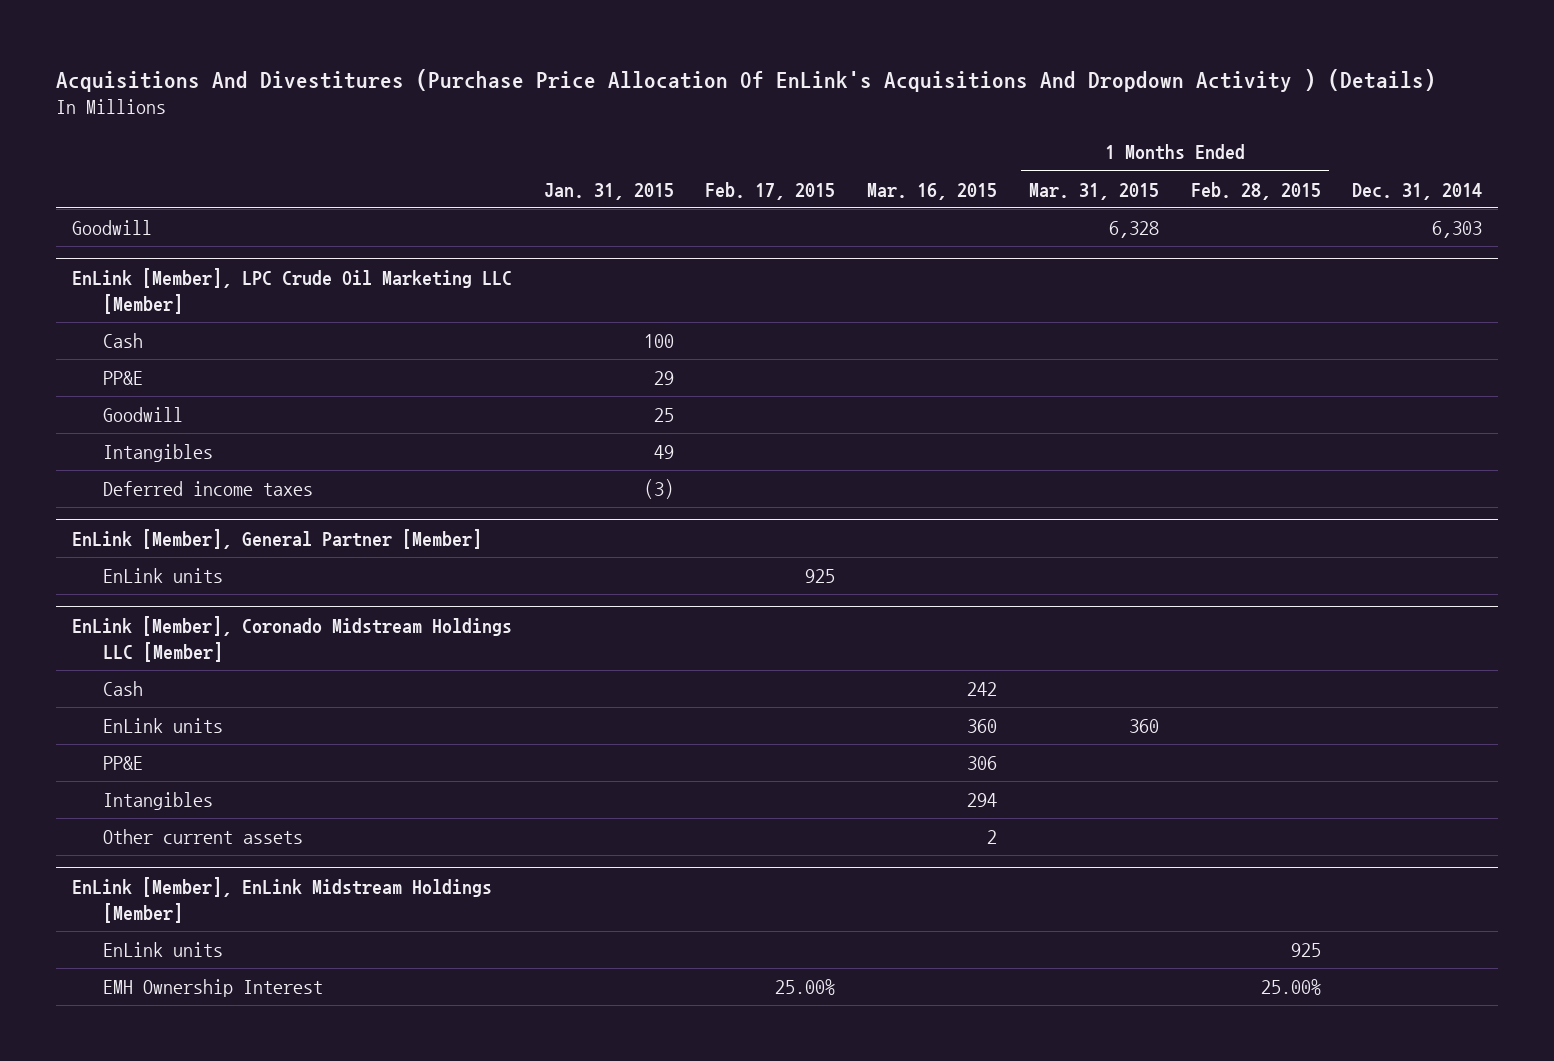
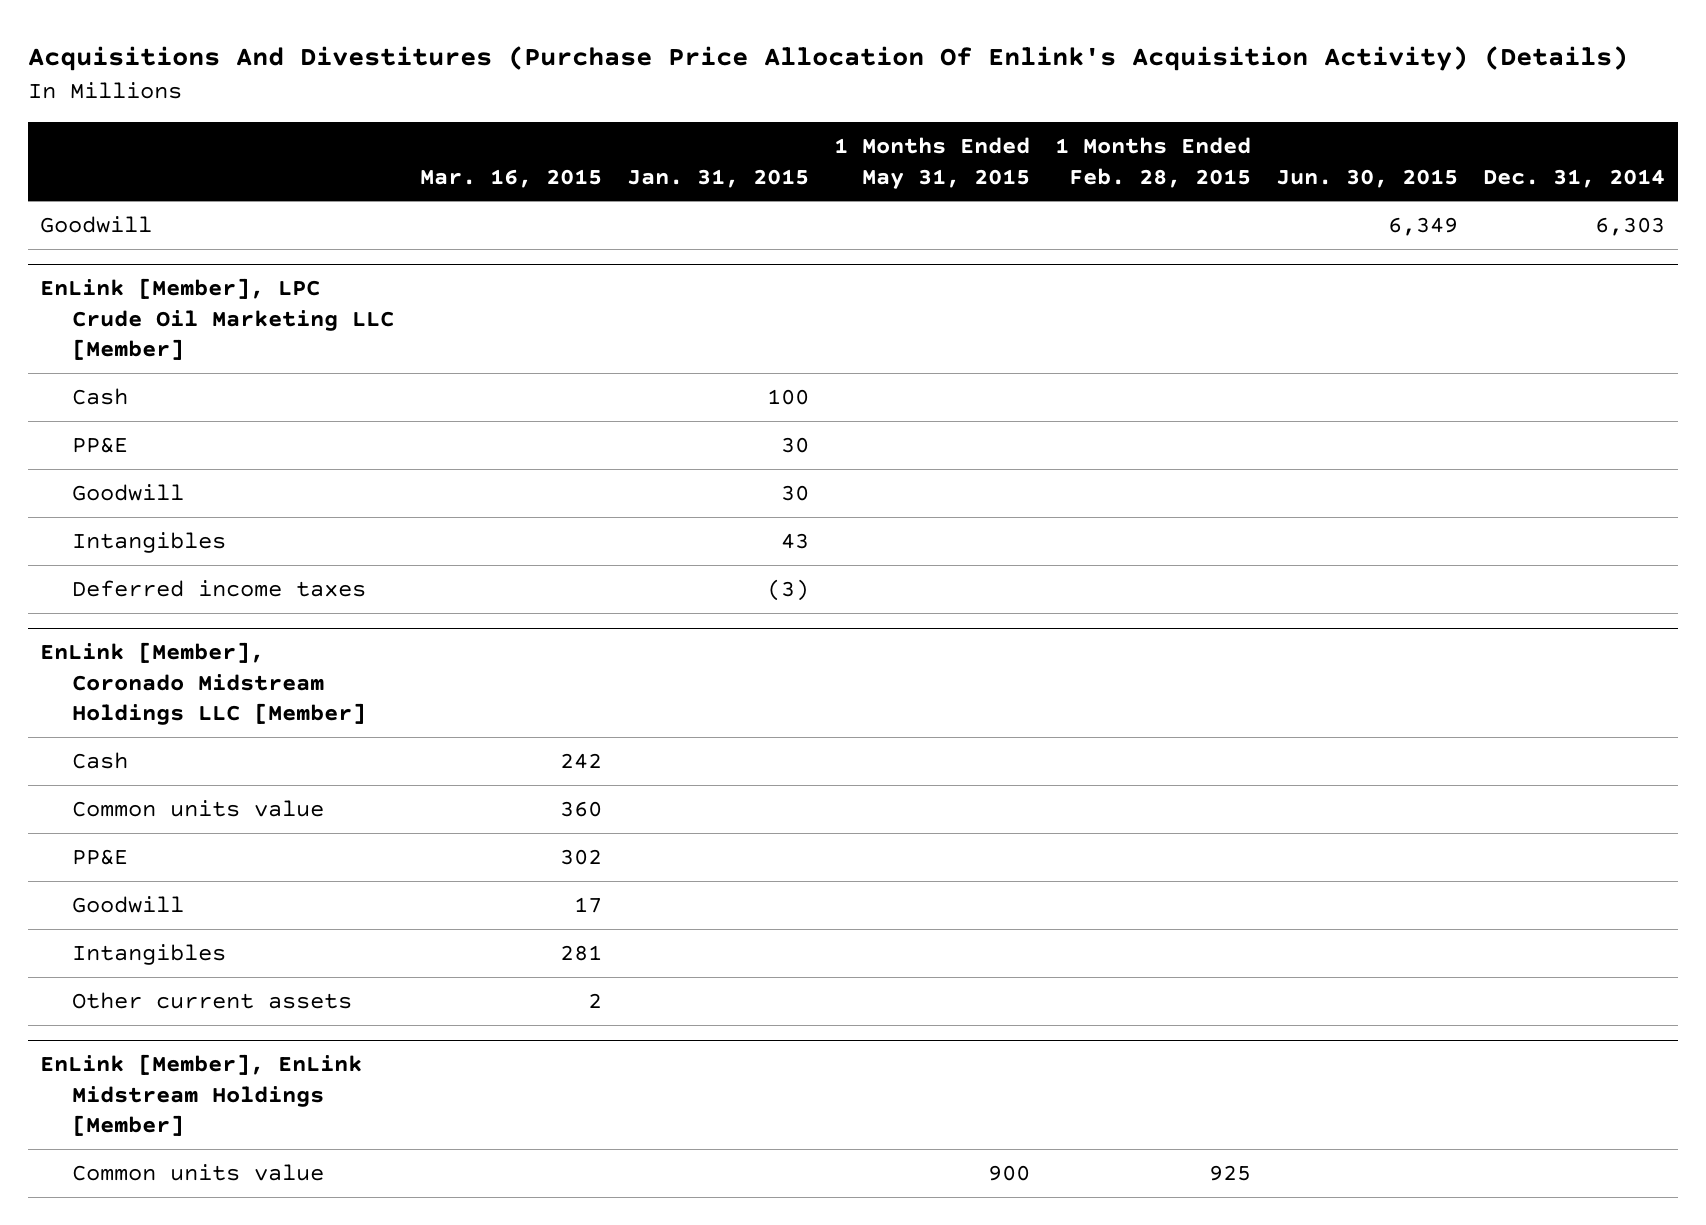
[55,68,1436,92] Acquisitions And Divestitures (Purchase Price Allocation Of EnLink's Acquisitions And Dropdown Activity ) (Details) -> [27,46,1628,72] Acquisitions And Divestitures (Purchase Price Allocation Of Enlink's Acquisition Activity) (Details)
[705,181,836,200] Feb. 17, 2015 -> none
[1028,182,1159,200] Mar. 31, 2015 -> none
none -> [833,137,1030,189] 1 Months Ended May 31, 2015
none -> [1276,168,1459,188] Jun. 30, 2015
[653,371,674,386] 29 -> [780,437,809,454] 30
[653,408,674,423] 25 -> [780,485,809,502] 30
[653,445,674,460] 49 -> [780,533,809,550] 43
[71,528,482,549] EnLink [Member], General Partner [Member] -> none
[103,568,224,584] EnLink units -> none
[103,718,224,734] EnLink units -> [72,800,325,818] Common units value
[967,756,998,771] 306 -> [559,849,602,866] 302
none -> [72,896,185,914] Goodwill
[967,793,998,808] 294 -> [559,945,602,962] 281
[103,979,324,998] EMH Ownership Interest -> none
[103,942,224,958] EnLink units -> [72,1164,325,1182] Common units value

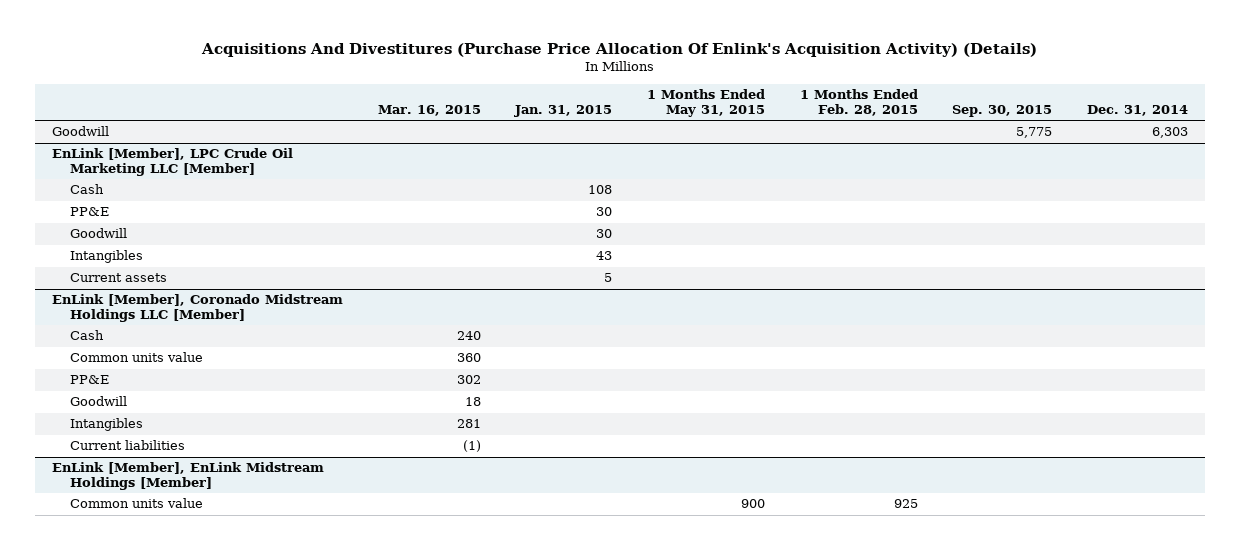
[1276,168,1459,188] Jun. 30, 2015 -> none
none -> [952,105,1053,118] Sep. 30, 2015
[766,389,809,406] 100 -> [588,185,613,195] 108
[72,580,367,598] Deferred income taxes -> none
none -> [69,273,167,283] Current assets
[559,753,602,770] 242 -> [456,331,481,341] 240
[573,897,602,914] 17 -> [464,397,481,407] 18
[72,992,353,1010] Other current assets -> none
none -> [69,440,185,451] Current liabilities

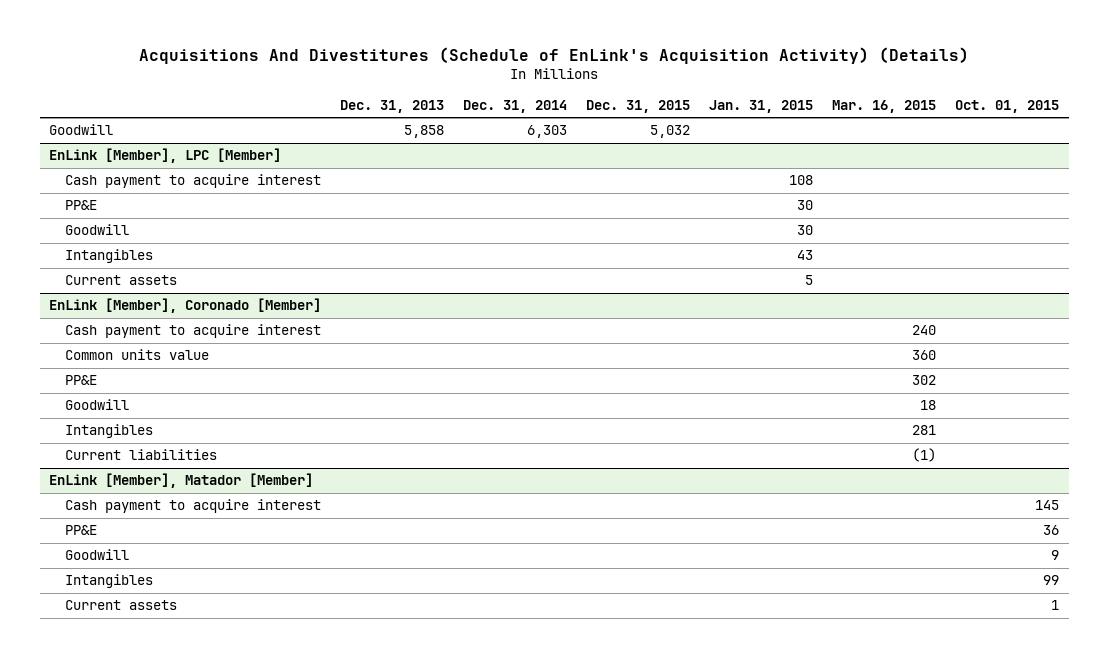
[200,43,1037,58] Acquisitions And Divestitures (Purchase Price Allocation Of Enlink's Acquisition Activity) (Details) -> [139,46,970,64] Acquisitions And Divestitures (Schedule of EnLink's Acquisition Activity) (Details)
[646,89,765,118] 1 Months Ended May 31, 2015 -> none
[799,89,918,117] 1 Months Ended Feb. 28, 2015 -> none
[952,105,1053,118] Sep. 30, 2015 -> none
none -> [340,99,445,113] Dec. 31, 2013
none -> [586,99,691,113] Dec. 31, 2015
none -> [955,99,1060,113] Oct. 01, 2015
[52,148,294,177] EnLink [Member], LPC Crude Oil Marketing LLC [Member] -> [49,148,282,164] EnLink [Member], LPC [Member]
[69,184,104,195] Cash -> [64,174,321,189] Cash payment to acquire interest
[52,294,344,323] EnLink [Member], Coronado Midstream Holdings LLC [Member] -> [49,298,322,314] EnLink [Member], Coronado [Member]
[69,330,104,341] Cash -> [64,324,321,339] Cash payment to acquire interest
[52,462,325,491] EnLink [Member], EnLink Midstream Holdings [Member] -> none
[69,498,203,509] Common units value -> none
none -> [49,473,314,489] EnLink [Member], Matador [Member]
none -> [64,499,321,514] Cash payment to acquire interest
none -> [64,525,97,536] PP&E
none -> [64,549,129,561] Goodwill
none -> [64,574,153,589] Intangibles
none -> [64,600,177,611] Current assets

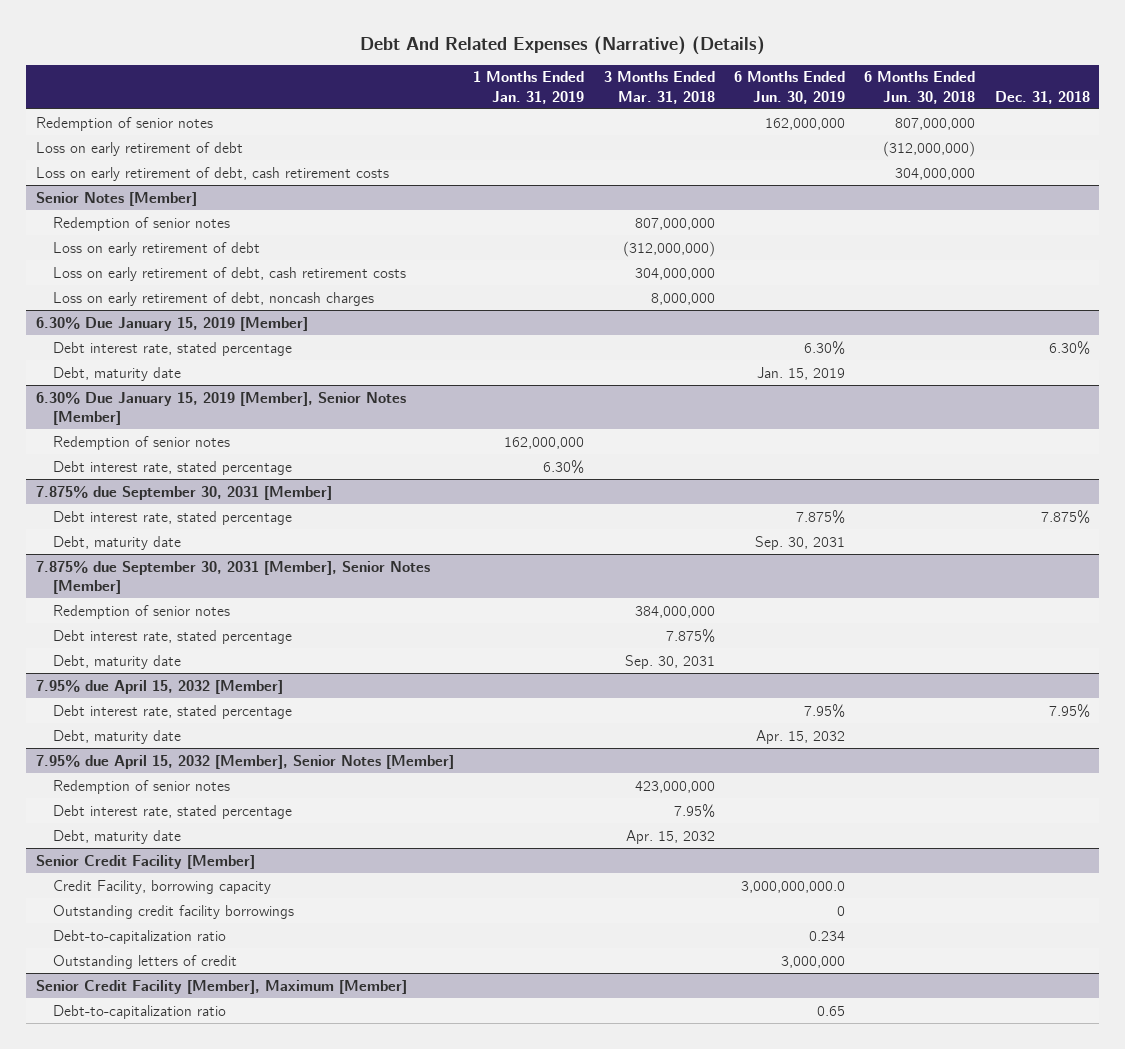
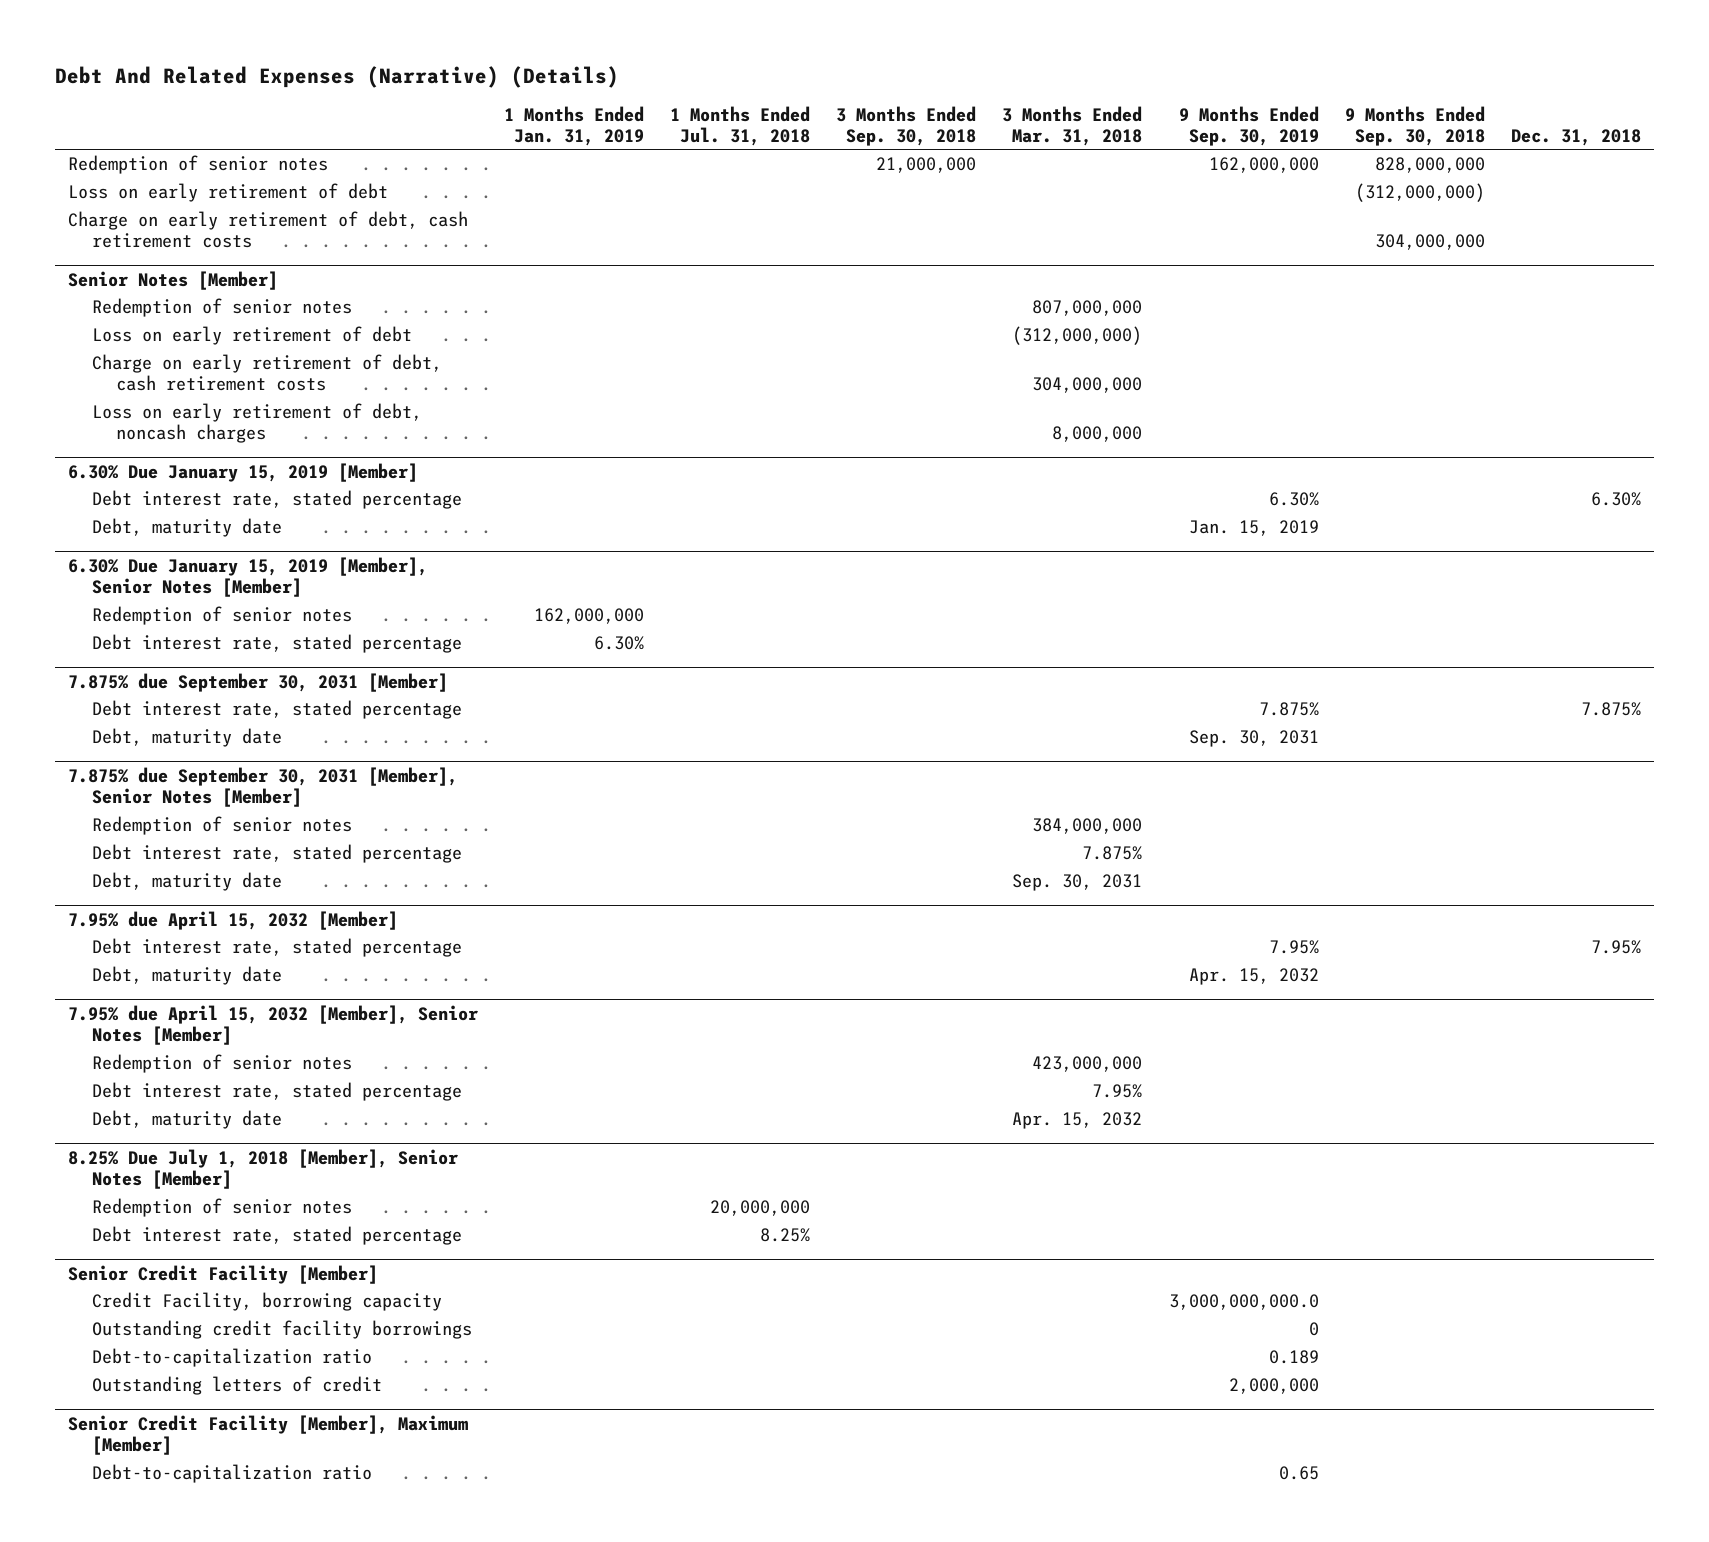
[733,71,845,104] 6 Months Ended Jun. 30, 2019 -> none
[864,71,976,104] 6 Months Ended Jun. 30, 2018 -> none
none -> [670,105,811,146] 1 Months Ended Jul. 31, 2018
none -> [836,105,977,146] 3 Months Ended Sep. 30, 2018
none -> [1178,105,1319,146] 9 Months Ended Sep. 30, 2019
none -> [1344,105,1485,146] 9 Months Ended Sep. 30, 2018
[35,166,389,181] Loss on early retirement of debt, cash retirement costs -> [67,211,468,249] Charge on early retirement of debt, cash retirement costs
[52,266,406,281] Loss on early retirement of debt, cash retirement costs -> [91,354,442,392] Charge on early retirement of debt, cash retirement costs
none -> [67,1148,458,1190] 8.25% Due July 1, 2018 [Member], Senior Notes [Member]
none -> [91,1198,352,1218] Redemption of senior notes
none -> [91,1226,462,1246] Debt interest rate, stated percentage

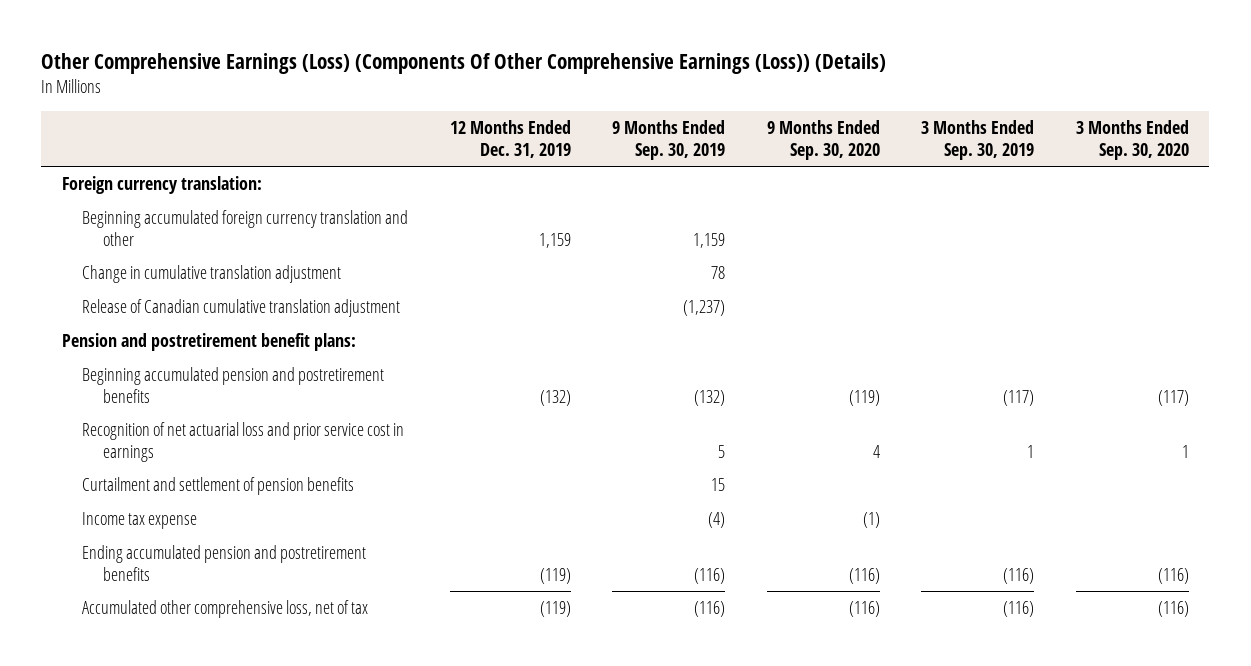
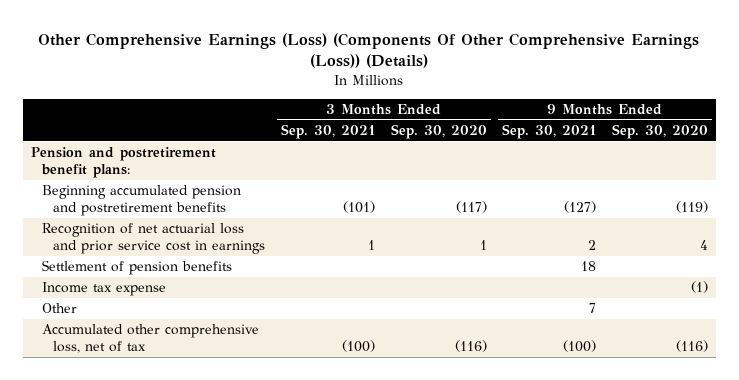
[449,120,571,158] 12 Months Ended Dec. 31, 2019 -> none
[612,120,726,160] 9 Months Ended Sep. 30, 2019 -> none
[921,120,1035,160] 3 Months Ended Sep. 30, 2019 -> none
none -> [280,123,375,139] Sep. 30, 2021
none -> [502,123,597,139] Sep. 30, 2021
[62,176,263,195] Foreign currency translation: -> none
[82,210,409,246] Beginning accumulated foreign currency translation and other -> none
[82,265,342,284] Change in cumulative translation adjustment -> none
[82,299,401,318] Release of Canadian cumulative translation adjustment -> none
[82,477,355,496] Curtailment and settlement of pension benefits -> [42,260,233,276] Settlement of pension benefits
[82,545,367,581] Ending accumulated pension and postretirement benefits -> none
none -> [42,303,78,314] Other

